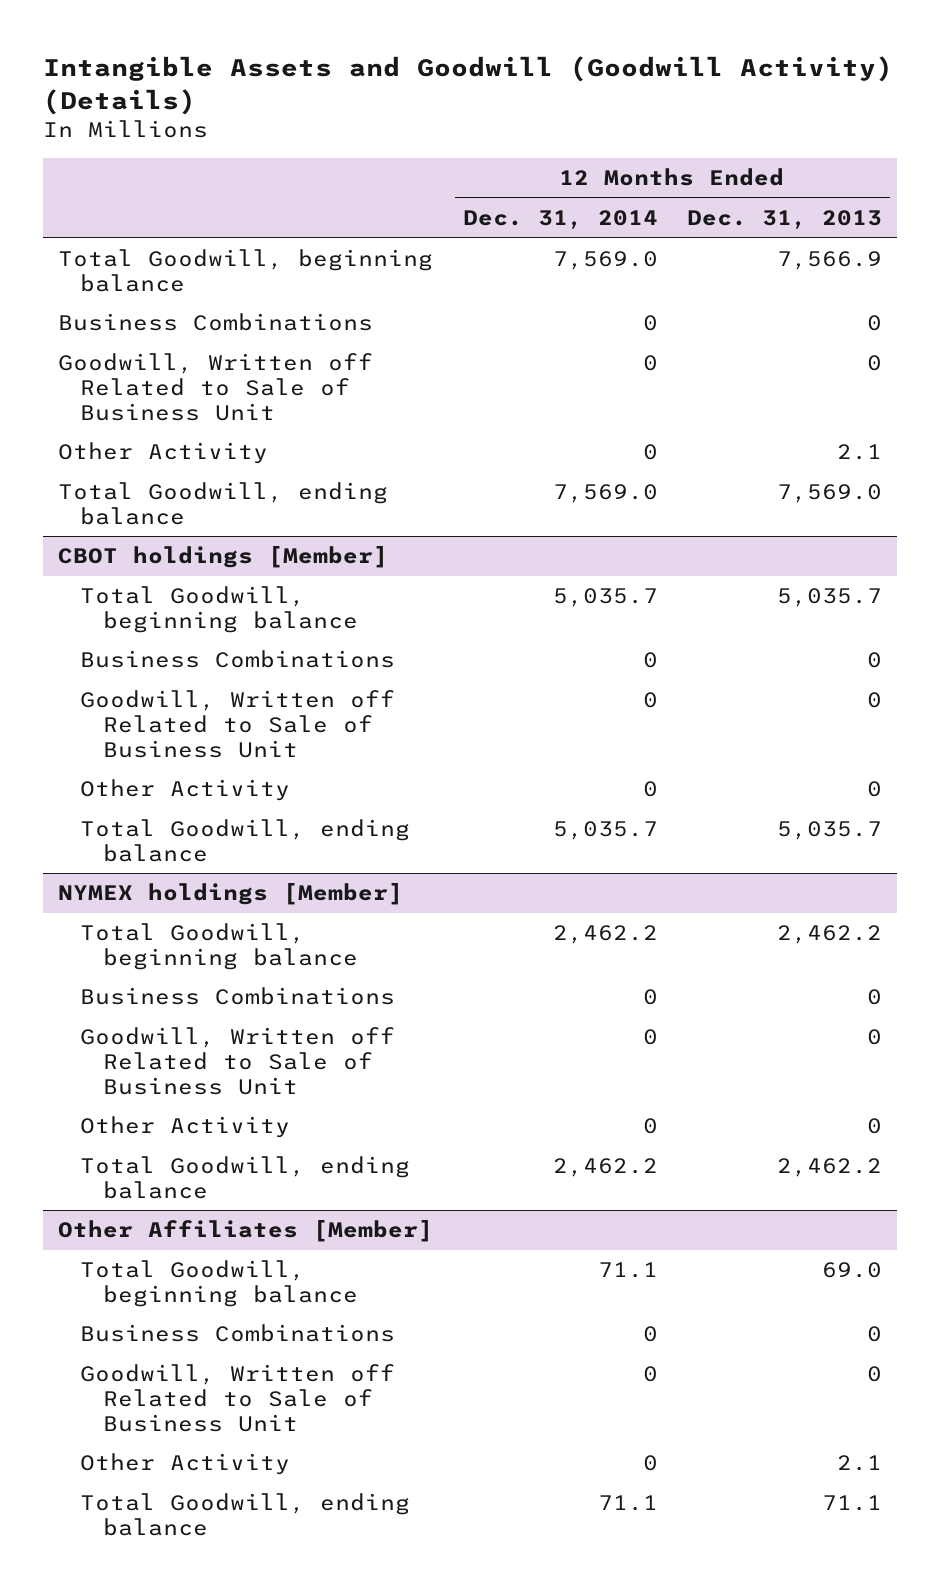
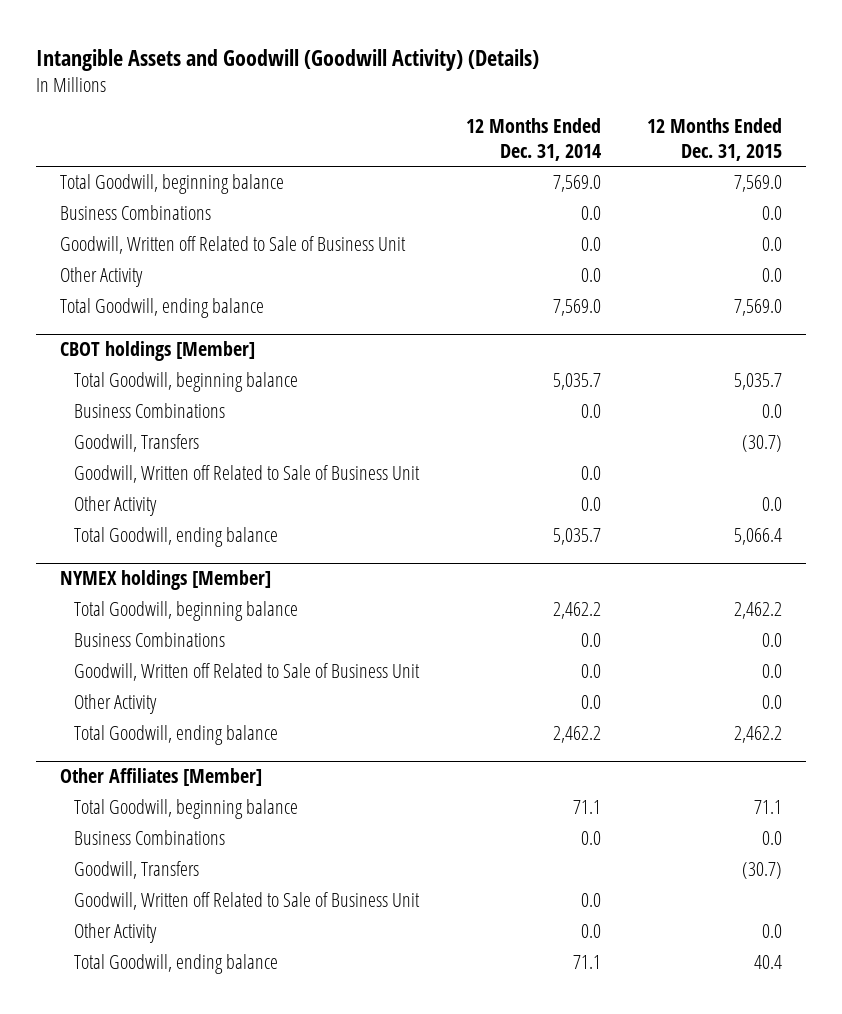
[687,210,883,230] Dec. 31, 2013 -> none
none -> [647,118,783,161] 12 Months Ended Dec. 31, 2015
[642,315,658,332] 0 -> [580,206,601,221] 0.0
[642,355,658,372] 0 -> [580,237,601,252] 0.0
[642,444,658,461] 0 -> [580,268,601,283] 0.0
[642,652,658,669] 0 -> [580,404,601,419] 0.0
none -> [73,434,199,453] Goodwill, Transfers
[642,692,658,709] 0 -> [580,466,601,481] 0.0
[642,781,658,798] 0 -> [580,497,601,512] 0.0
[642,989,658,1006] 0 -> [580,633,601,648] 0.0
[642,1029,658,1046] 0 -> [580,664,601,679] 0.0
[642,1118,658,1135] 0 -> [580,695,601,710] 0.0
[642,1326,658,1343] 0 -> [580,831,601,846] 0.0
none -> [73,861,199,880] Goodwill, Transfers
[642,1366,658,1383] 0 -> [580,893,601,908] 0.0
[642,1455,658,1472] 0 -> [580,924,601,939] 0.0

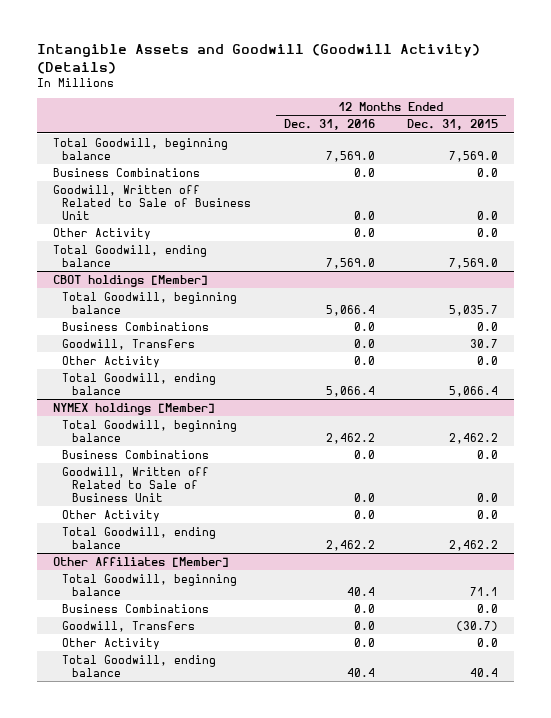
[465,118,601,161] 12 Months Ended Dec. 31, 2014 -> none
none -> [283,119,375,131] Dec. 31, 2016
[73,465,420,484] Goodwill, Written off Related to Sale of Business Unit -> none
[742,435,783,453] (30.7) -> [470,338,499,348] 30.7
[73,892,420,911] Goodwill, Written off Related to Sale of Business Unit -> none

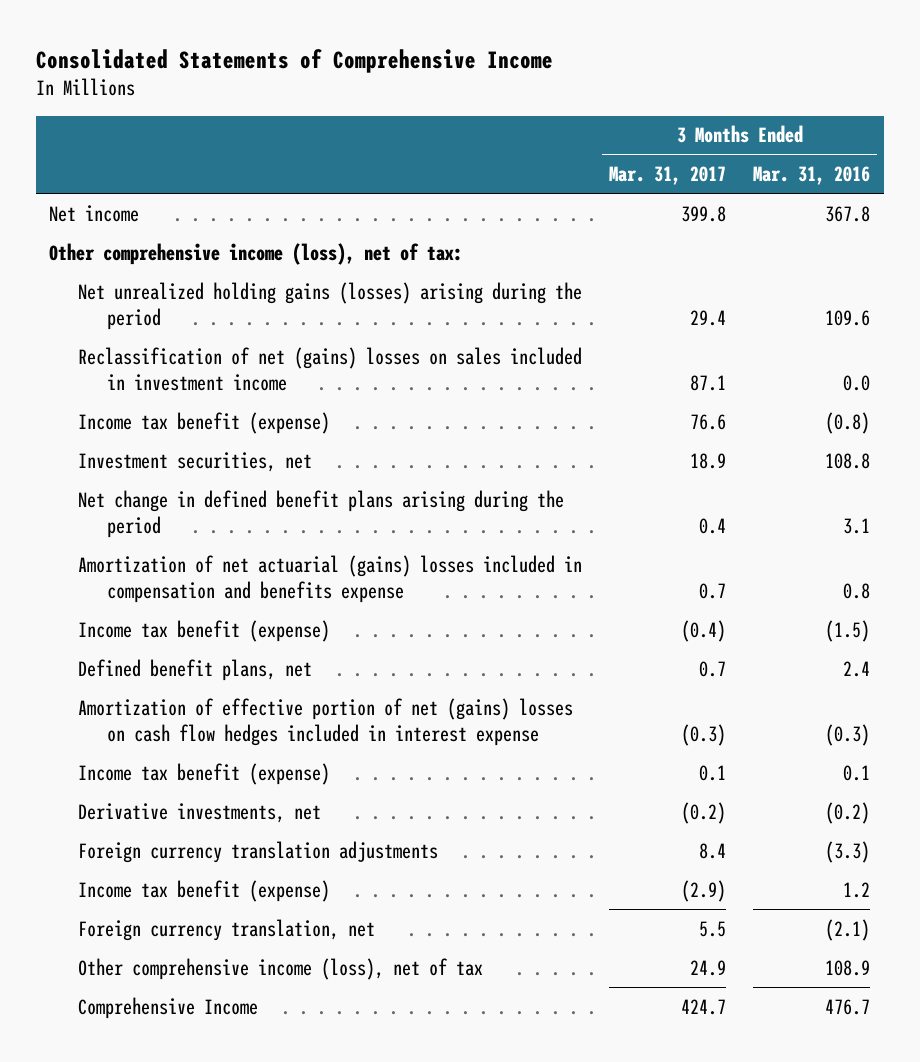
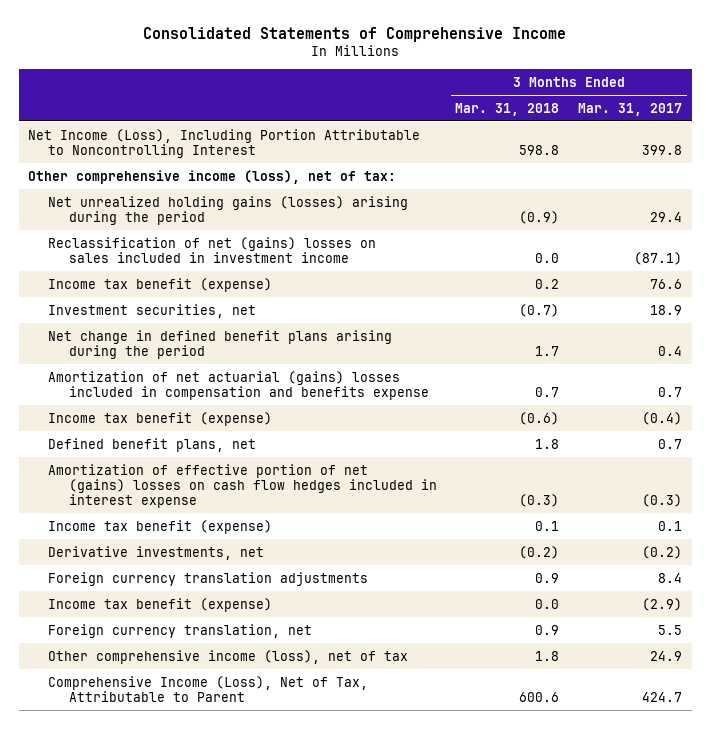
[753,165,871,185] Mar. 31, 2016 -> none
none -> [455,102,560,116] Mar. 31, 2018
[49,204,140,222] Net income -> [28,128,421,158] Net Income (Loss), Including Portion Attributable to Noncontrolling Interest
[690,374,727,391] 87.1 -> [634,251,683,265] (87.1)
[78,996,259,1019] Comprehensive Income -> [48,675,369,702] Comprehensive Income (Loss), Net of Tax, Attributable to Parent

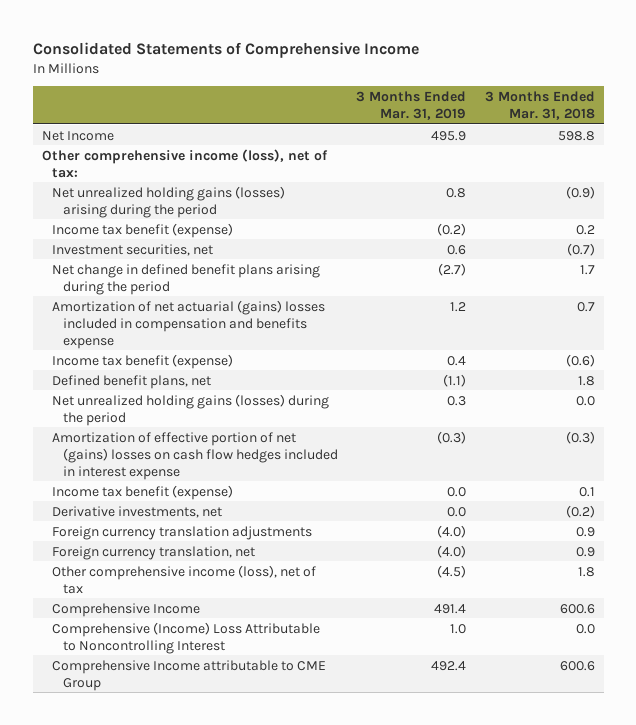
[578,102,683,116] Mar. 31, 2017 -> none
none -> [356,91,467,121] 3 Months Ended Mar. 31, 2019
[28,128,421,158] Net Income (Loss), Including Portion Attributable to Noncontrolling Interest -> [41,130,114,141] Net Income
[48,236,377,263] Reclassification of net (gains) losses on sales included in investment income -> none
none -> [52,393,330,426] Net unrealized holding gains (losses) during the period
[48,597,273,612] Income tax benefit (expense) -> none
none -> [52,602,201,617] Comprehensive Income
none -> [52,621,321,654] Comprehensive (Income) Loss Attributable to Noncontrolling Interest
[48,675,369,702] Comprehensive Income (Loss), Net of Tax, Attributable to Parent -> [52,659,327,691] Comprehensive Income attributable to CME Group

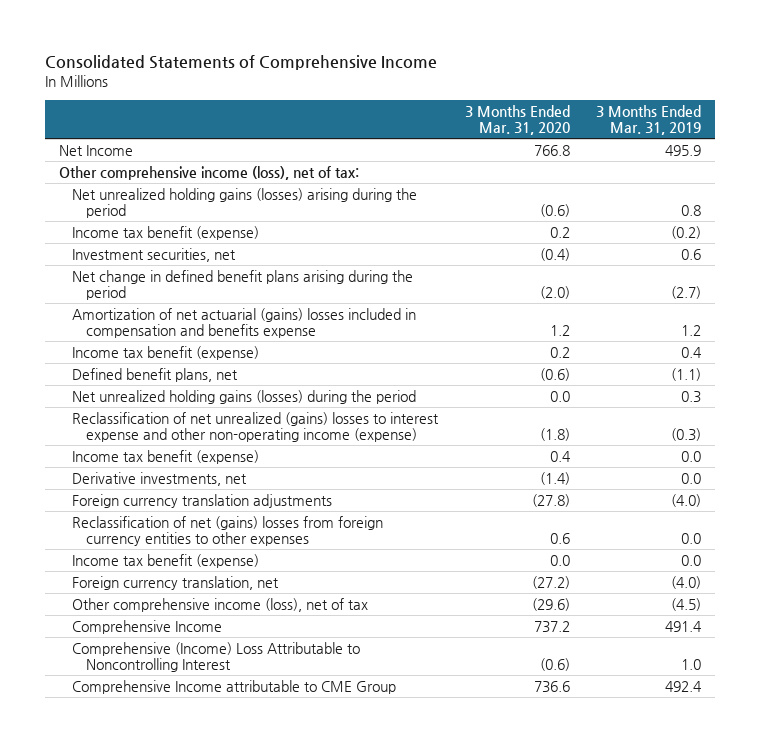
[484,91,595,121] 3 Months Ended Mar. 31, 2018 -> none
none -> [464,105,570,136] 3 Months Ended Mar. 31, 2020
[52,431,338,480] Amortization of effective portion of net (gains) losses on cash flow hedges included in interest expense -> [72,411,440,443] Reclassification of net unrealized (gains) losses to interest expense and other non-operating income (expense)
none -> [72,515,384,547] Reclassification of net (gains) losses from foreign currency entities to other expenses
none -> [72,553,260,568] Income tax benefit (expense)

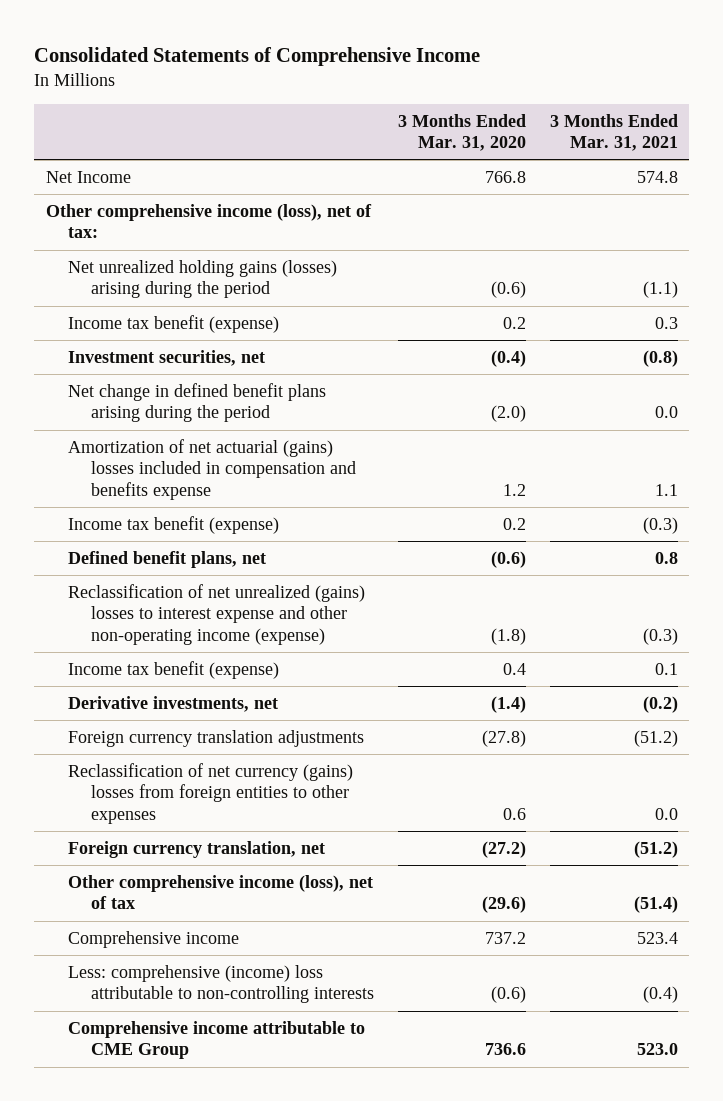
[596,105,702,136] 3 Months Ended Mar. 31, 2019 -> none
none -> [549,113,678,152] 3 Months Ended Mar. 31, 2021
[72,389,417,404] Net unrealized holding gains (losses) during the period -> none
[72,553,260,568] Income tax benefit (expense) -> none
[72,515,384,547] Reclassification of net (gains) losses from foreign currency entities to other expenses -> [68,762,354,824] Reclassification of net currency (gains) losses from foreign entities to other expenses
[72,619,223,634] Comprehensive Income -> [68,930,240,948] Comprehensive income
[72,641,361,673] Comprehensive (Income) Loss Attributable to Noncontrolling Interest -> [68,964,374,1004] Less: comprehensive (income) loss attributable to non-controlling interests
[72,679,397,694] Comprehensive Income attributable to CME Group -> [68,1020,366,1060] Comprehensive income attributable to CME Group

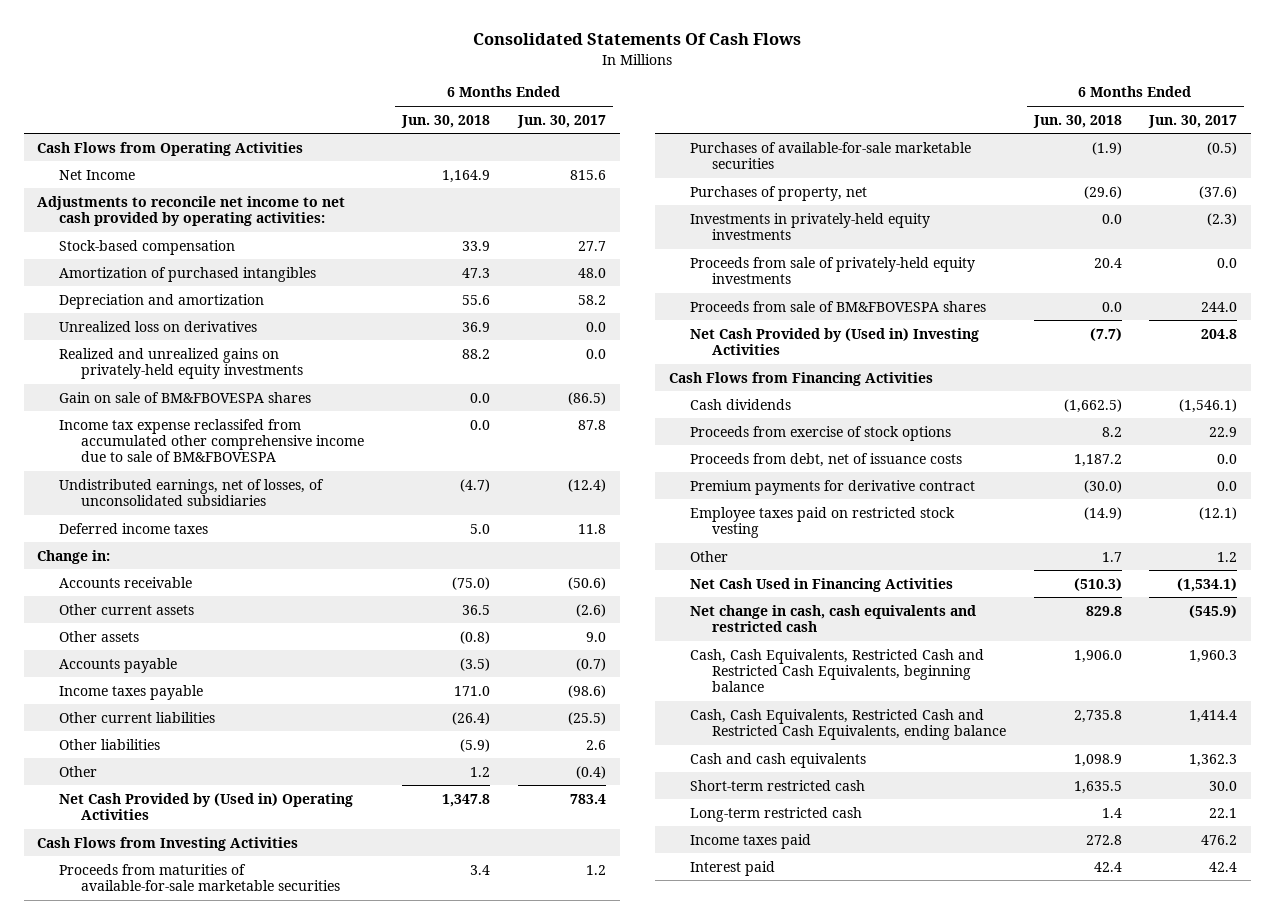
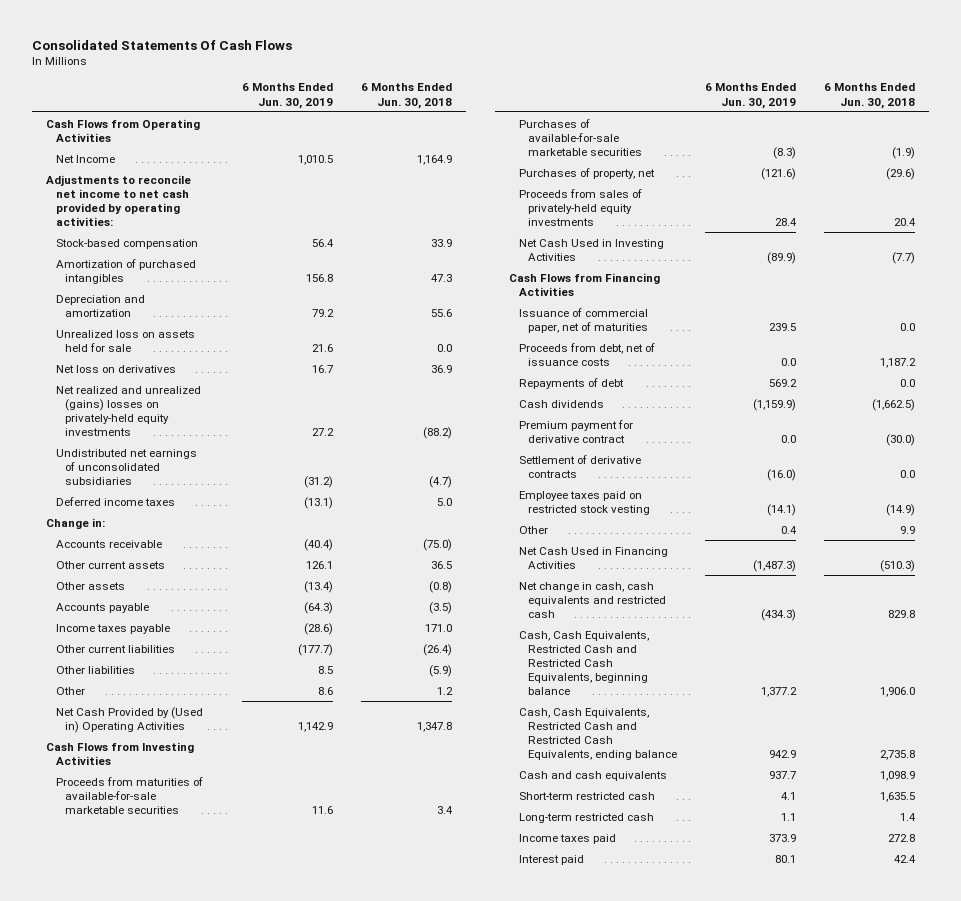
[516,114,606,128] Jun. 30, 2017 -> none
none -> [242,83,334,109] 6 Months Ended Jun. 30, 2019
[59,391,312,403] Gain on sale of BM&FBOVESPA shares -> none
[59,418,364,463] Income tax expense reclassifed from accumulated other comprehensive income due to sale of BM&FBOVESPA -> none
none -> [55,329,195,352] Unrealized loss on assets held for sale
[59,320,258,332] Unrealized loss on derivatives -> [55,364,176,373] Net loss on derivatives
[59,347,303,380] Realized and unrealized gains on privately-held equity investments -> [55,385,201,436] Net realized and unrealized (gains) losses on privately-held equity investments
[462,348,491,359] 88.2 -> [423,426,453,439] (88.2)
[59,478,325,507] Undistributed earnings, net of losses, of unconsolidated subsidiaries -> [55,448,197,485] Undistributed net earnings of unconsolidated subsidiaries
[690,212,931,241] Investments in privately-held equity investments -> none
[690,300,987,312] Proceeds from sale of BM&FBOVESPA shares -> none
[690,256,976,285] Proceeds from sale of privately-held equity investments -> [518,188,642,226] Proceeds from sales of privately-held equity investments
[690,327,980,356] Net Cash Provided by (Used in) Investing Activities -> [518,238,664,261] Net Cash Used in Investing Activities
[690,425,952,441] Proceeds from exercise of stock options -> none
none -> [518,307,649,333] Issuance of commercial paper, net of maturities
none -> [518,377,624,389] Repayments of debt
[690,398,792,410] Cash dividends -> [518,399,604,408] Cash dividends
[690,479,976,495] Premium payments for derivative contract -> [518,419,633,443] Premium payment for derivative contract
none -> [518,454,641,478] Settlement of derivative contracts
[1101,551,1122,562] 1.7 -> [900,525,916,534] 9.9

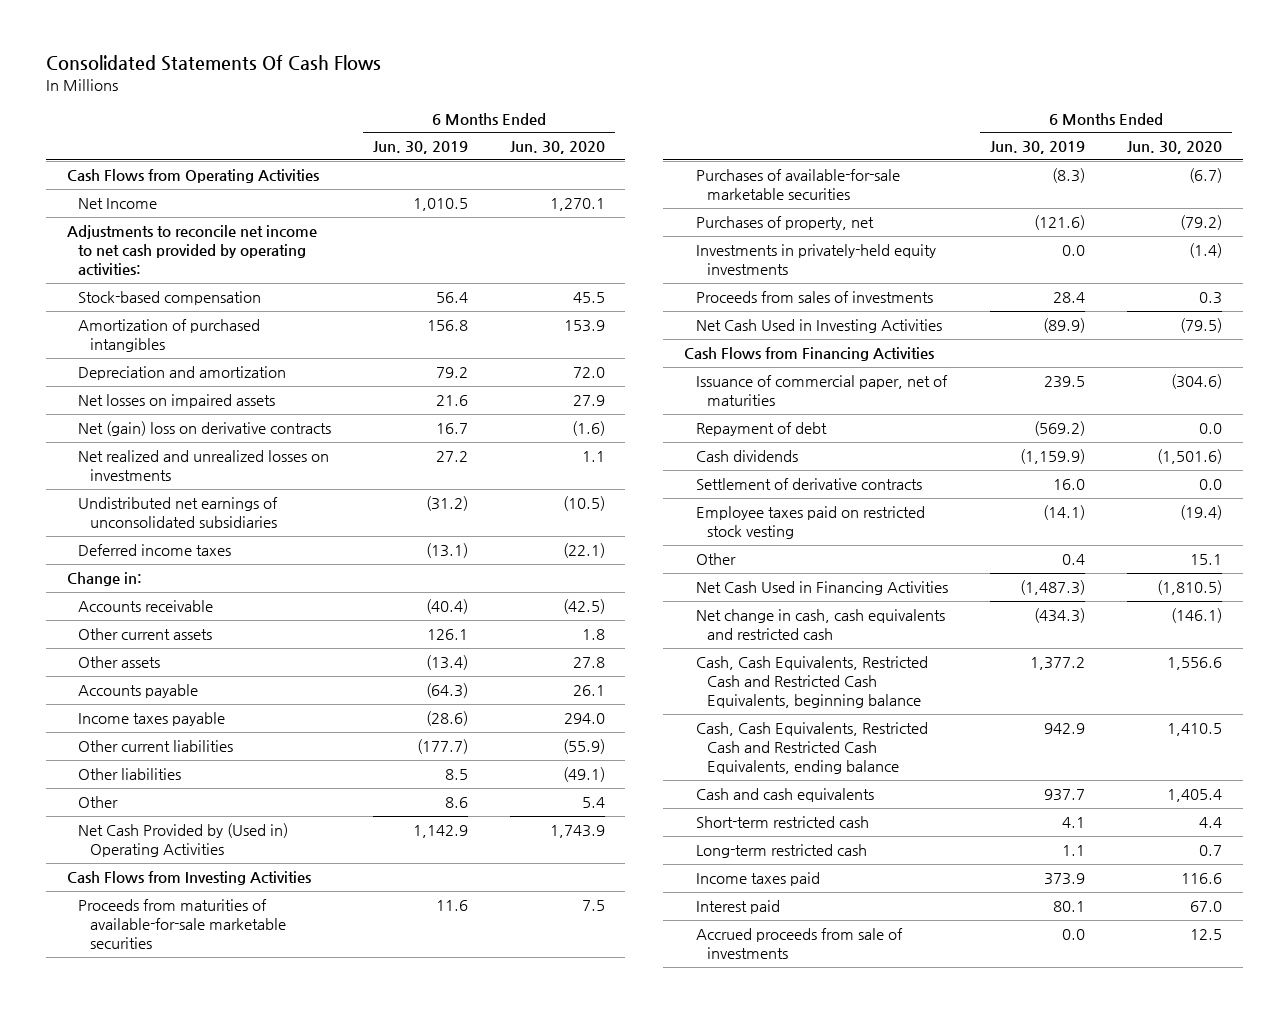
[361,83,453,109] 6 Months Ended Jun. 30, 2018 -> none
none -> [509,141,605,155] Jun. 30, 2020
[55,329,195,352] Unrealized loss on assets held for sale -> [78,394,276,409] Net losses on impaired assets
[55,364,176,373] Net loss on derivatives -> [78,421,332,437] Net (gain) loss on derivative contracts
[55,385,201,436] Net realized and unrealized (gains) losses on privately-held equity investments -> [78,450,330,482] Net realized and unrealized losses on investments
none -> [695,244,936,276] Investments in privately-held equity investments
[518,188,642,226] Proceeds from sales of privately-held equity investments -> [695,291,933,304] Proceeds from sales of investments
[518,342,655,366] Proceeds from debt, net of issuance costs -> none
[518,377,624,389] Repayments of debt -> [695,422,827,437] Repayment of debt
[769,378,798,387] 569.2 -> [1034,421,1086,437] (569.2)
[518,419,633,443] Premium payment for derivative contract -> none
[767,468,797,481] (16.0) -> [1053,479,1086,491] 16.0
none -> [695,928,903,960] Accrued proceeds from sale of investments

